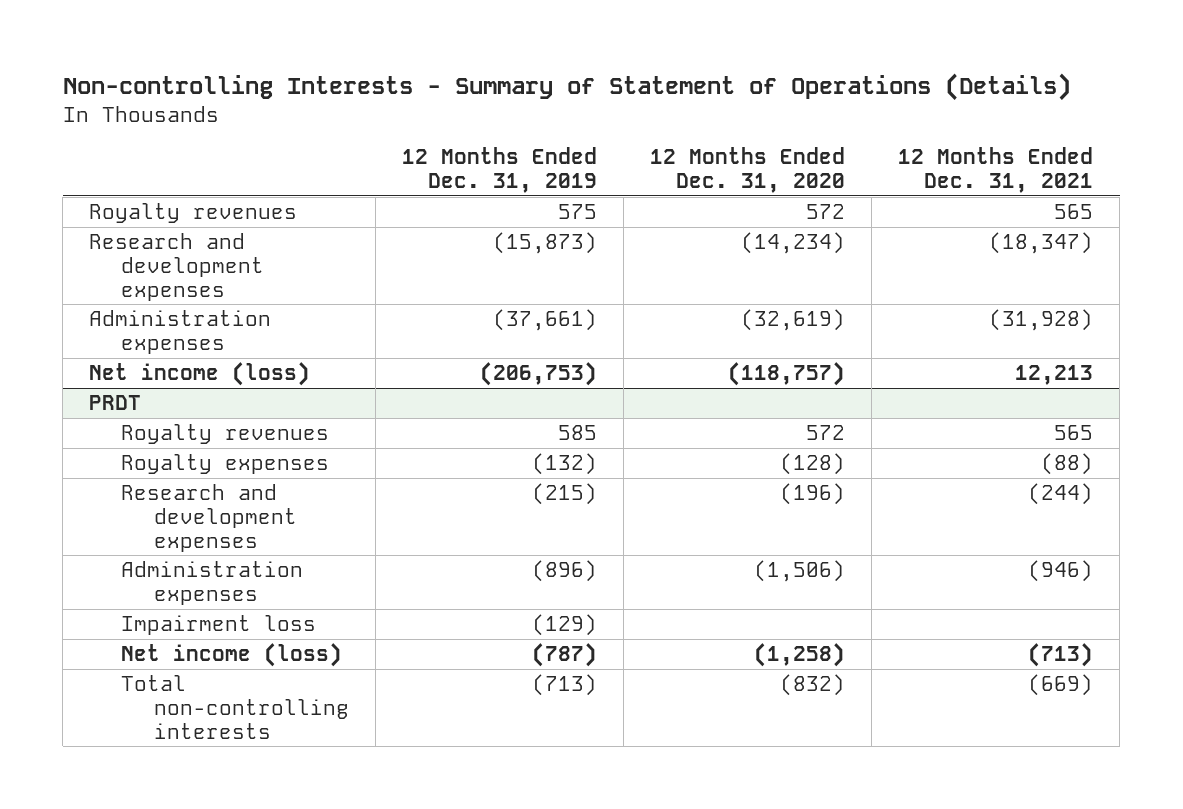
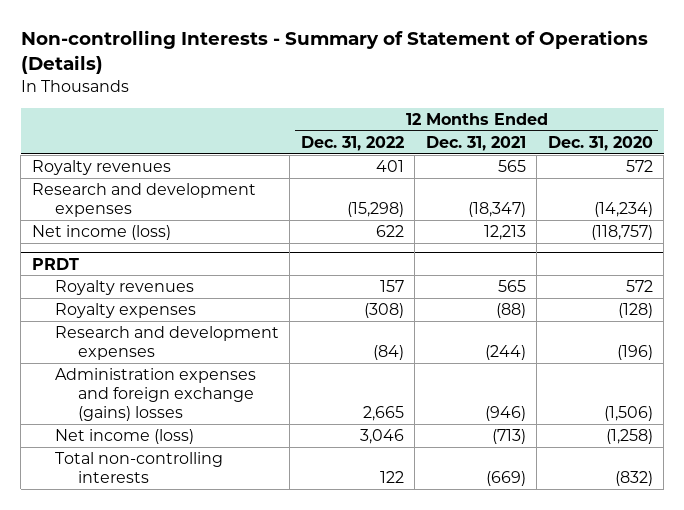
[401,147,597,194] 12 Months Ended Dec. 31, 2019 -> none
none -> [300,136,404,152] Dec. 31, 2022
[89,310,272,354] Administration expenses -> none
[121,615,317,636] Impairment loss -> none
[121,561,304,605] Administration expenses -> [54,368,256,421] Administration expenses and foreign exchange (gains) losses

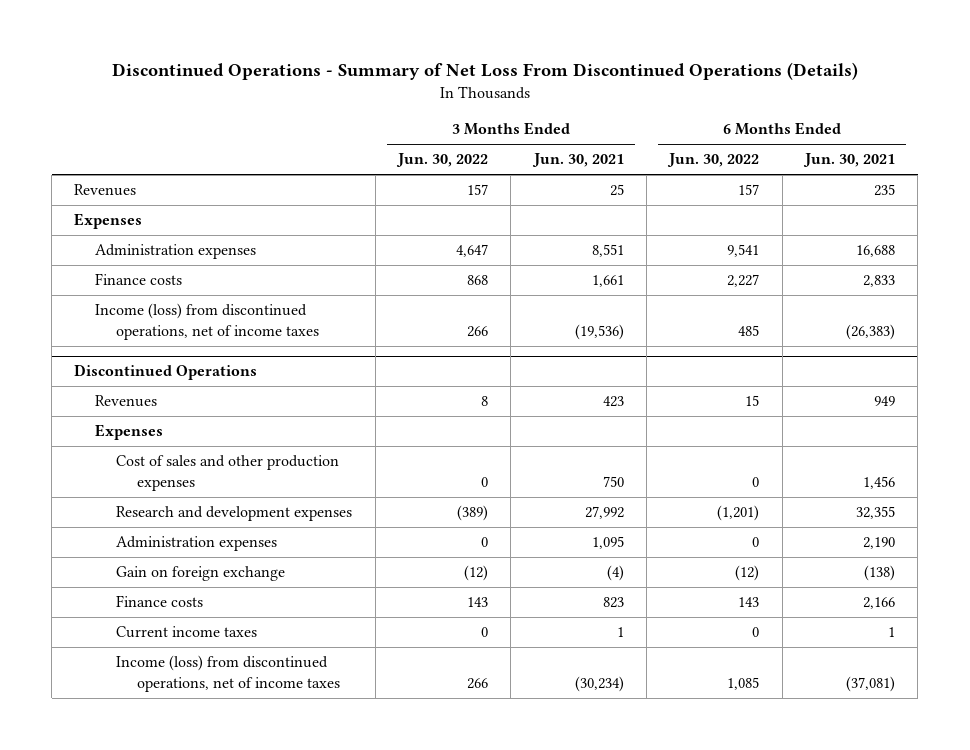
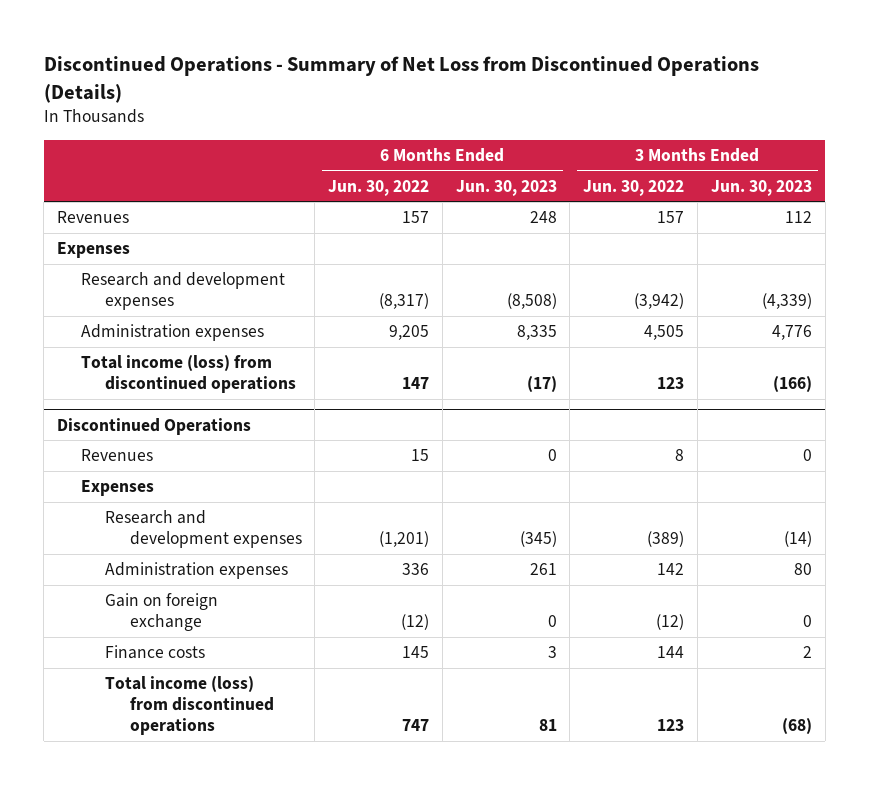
[111,62,858,81] Discontinued Operations - Summary of Net Loss From Discontinued Operations (Details) -> [43,56,759,103] Discontinued Operations - Summary of Net Loss from Discontinued Operations (Details)
[531,153,624,168] Jun. 30, 2021 -> none
[803,153,896,168] Jun. 30, 2021 -> none
none -> [455,179,557,196] Jun. 30, 2023
none -> [710,179,812,196] Jun. 30, 2023
[95,273,183,286] Finance costs -> none
none -> [81,272,286,311] Research and development expenses
[456,244,489,258] 4,647 -> [644,325,685,341] 4,505
[727,244,760,258] 9,541 -> [389,325,430,341] 9,205
[95,303,320,340] Income (loss) from discontinued operations, net of income taxes -> [81,355,297,394] Total income (loss) from discontinued operations
[467,325,489,337] 266 -> [657,377,685,390] 123
[738,324,760,336] 485 -> [402,377,430,390] 147
[116,455,340,491] Cost of sales and other production expenses -> none
[481,537,489,548] 0 -> [657,563,685,576] 142
[752,537,760,548] 0 -> [402,563,430,576] 336
[116,626,258,639] Current income taxes -> none
[467,597,489,608] 143 -> [657,646,685,659] 144
[738,597,760,608] 143 -> [402,646,430,659] 145
[116,655,341,692] Income (loss) from discontinued operations, net of income taxes -> [105,676,274,736] Total income (loss) from discontinued operations
[467,677,489,689] 266 -> [657,719,685,732] 123
[727,676,760,690] 1,085 -> [402,719,430,732] 747

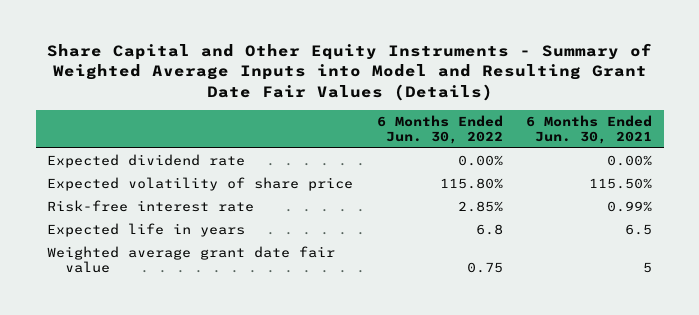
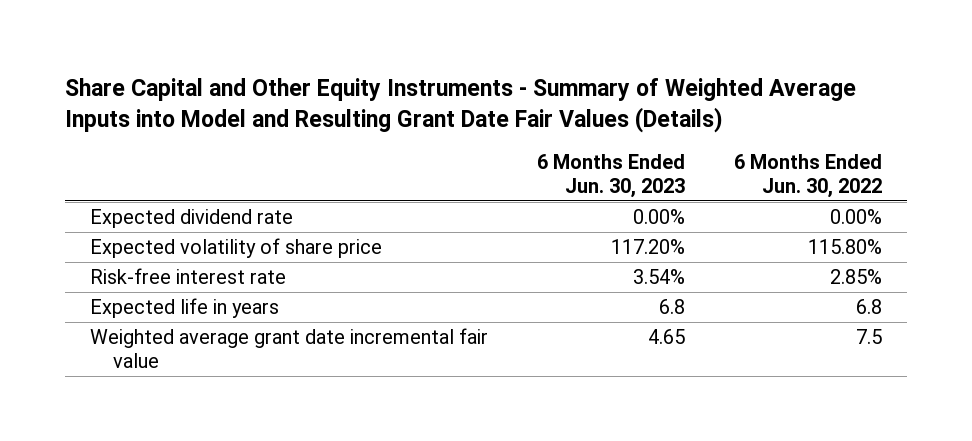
[526,114,653,145] 6 Months Ended Jun. 30, 2021 -> none
none -> [537,153,686,198] 6 Months Ended Jun. 30, 2023
[47,245,336,274] Weighted average grant date fair value -> [89,328,488,368] Weighted average grant date incremental fair value
[466,262,503,274] 0.75 -> [856,329,883,345] 7.5

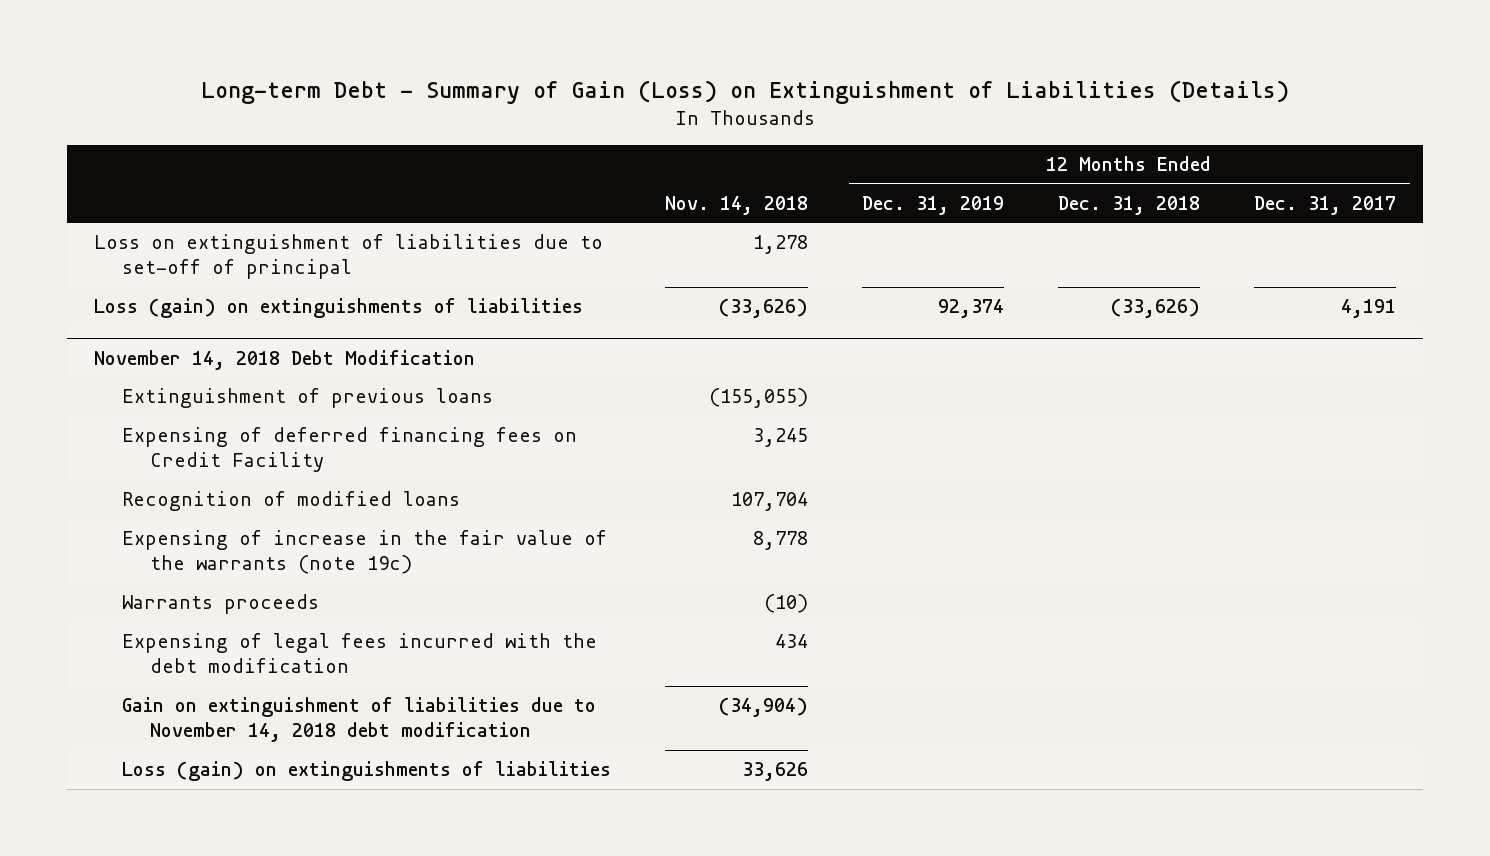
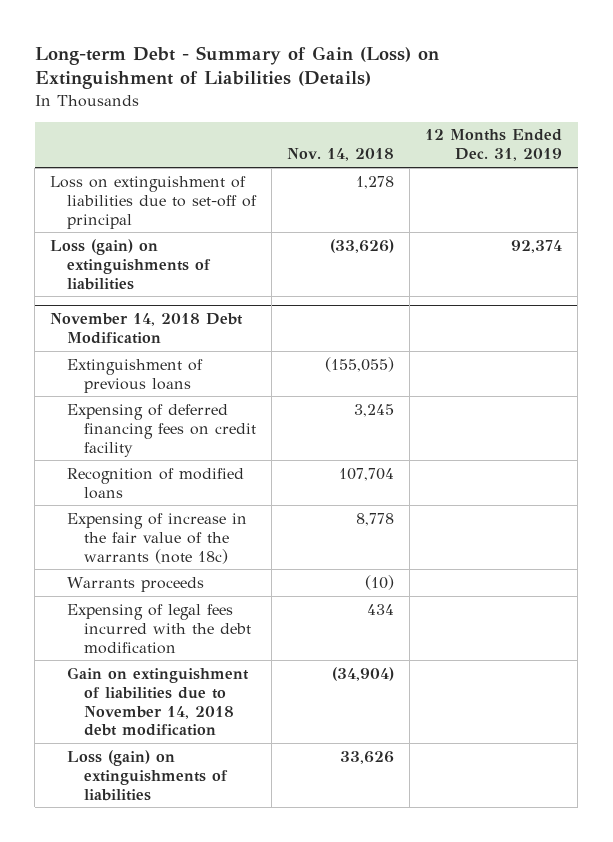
[1058,195,1201,215] Dec. 31, 2018 -> none
[1254,195,1397,215] Dec. 31, 2017 -> none
[122,427,578,473] Expensing of deferred financing fees on Credit Facility -> [67,403,256,457] Expensing of deferred financing fees on credit facility
[122,530,608,575] Expensing of increase in the fair value of the warrants (note 19c) -> [67,512,248,564] Expensing of increase in the fair value of the warrants (note 18c)

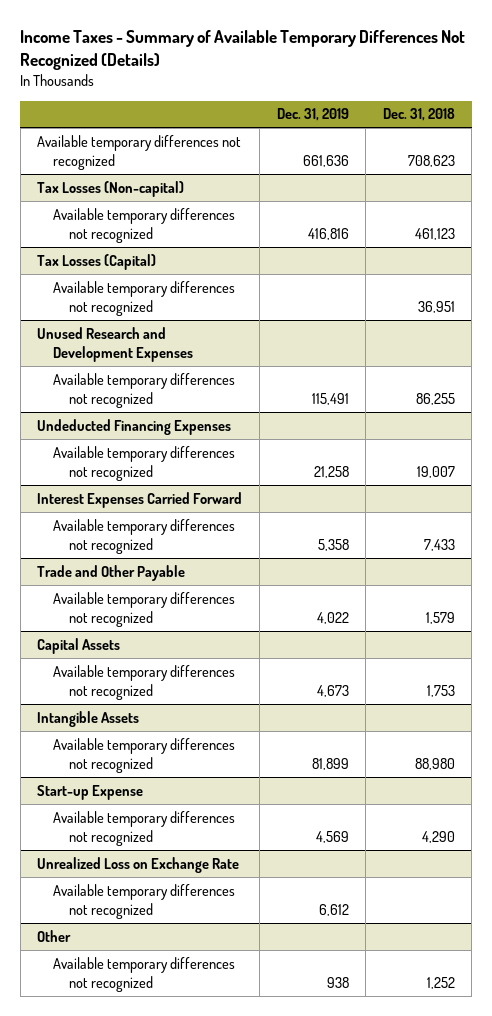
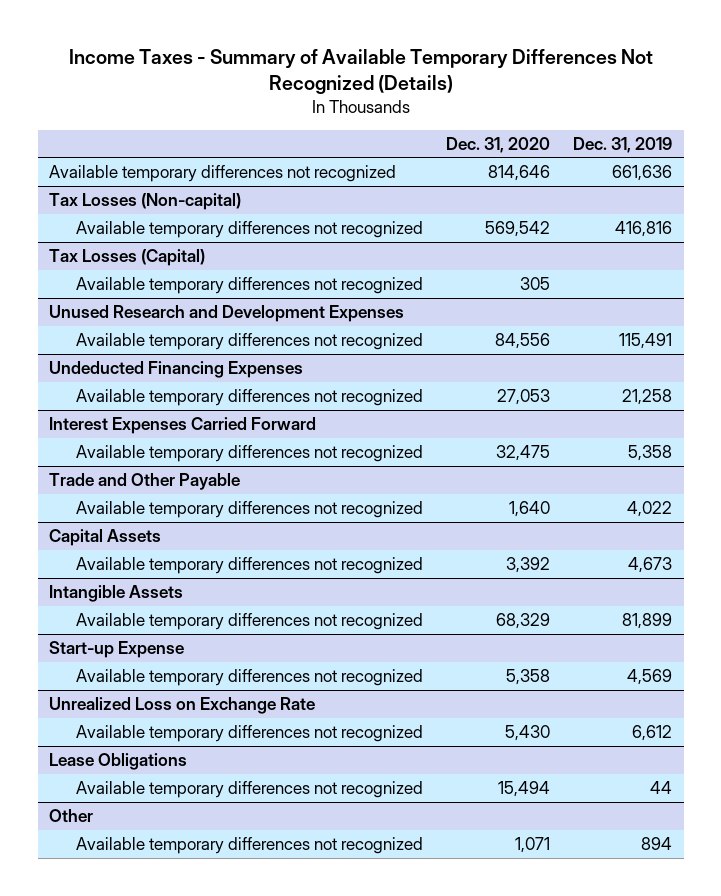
[382,108,455,122] Dec. 31, 2018 -> none
none -> [445,136,550,153] Dec. 31, 2020
none -> [49,753,188,771] Lease Obligations
none -> [75,781,423,799] Available temporary differences not recognized
[326,976,349,988] 938 -> [640,837,672,851] 894

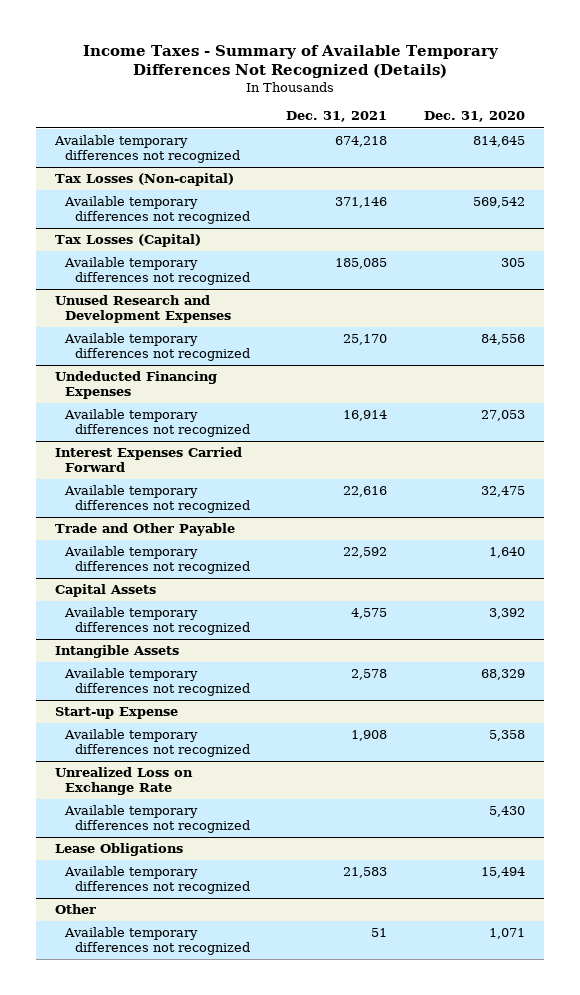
[572,136,672,153] Dec. 31, 2019 -> none
none -> [286,111,388,123] Dec. 31, 2021
[487,165,550,182] 814,646 -> [473,136,526,148] 814,645

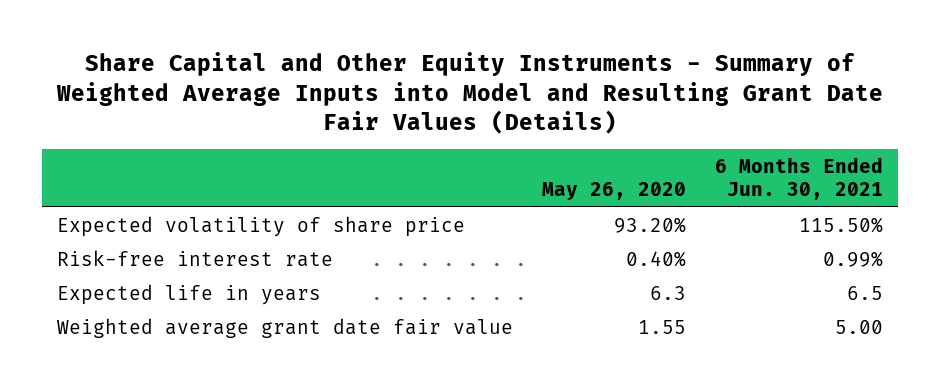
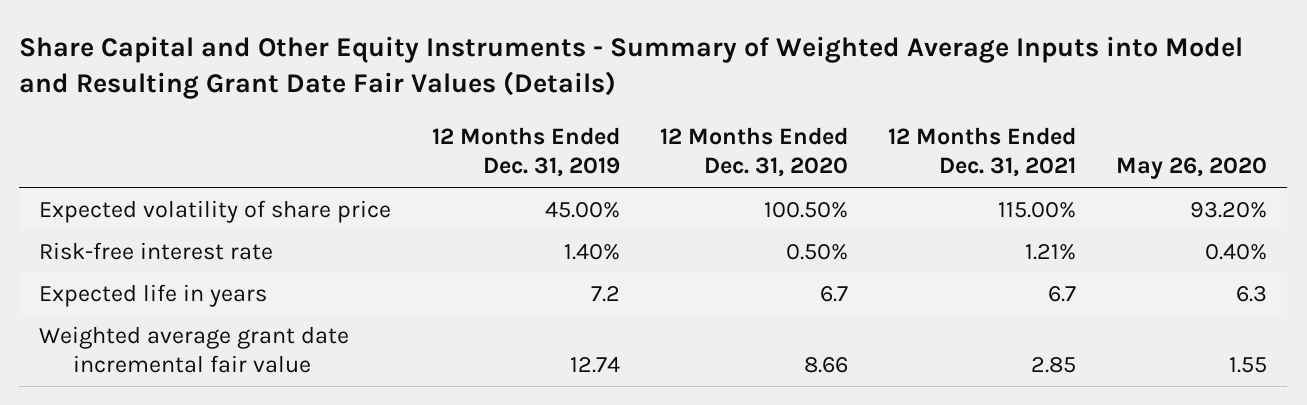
[715,156,884,201] 6 Months Ended Jun. 30, 2021 -> none
none -> [431,127,620,178] 12 Months Ended Dec. 31, 2019
none -> [659,127,848,178] 12 Months Ended Dec. 31, 2020
none -> [887,127,1076,178] 12 Months Ended Dec. 31, 2021
[56,317,513,338] Weighted average grant date fair value -> [39,325,350,373] Weighted average grant date incremental fair value

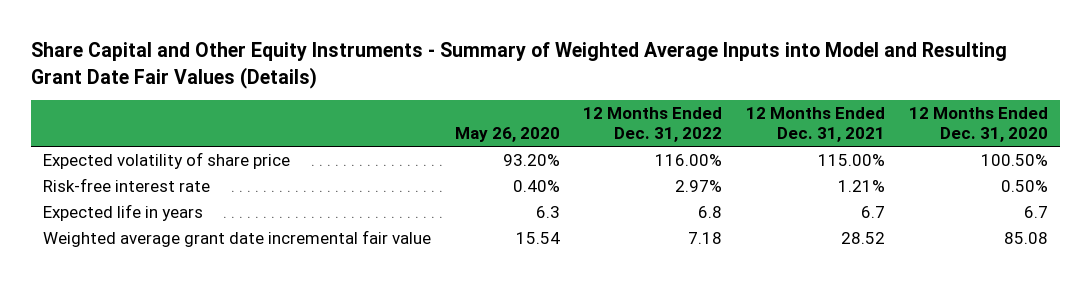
[431,127,620,178] 12 Months Ended Dec. 31, 2019 -> none
none -> [583,107,723,143] 12 Months Ended Dec. 31, 2022
[803,356,848,373] 8.66 -> [1004,231,1049,244] 85.08
[1030,356,1076,373] 2.85 -> [841,231,886,244] 28.52
[1229,356,1268,373] 1.55 -> [515,231,560,244] 15.54

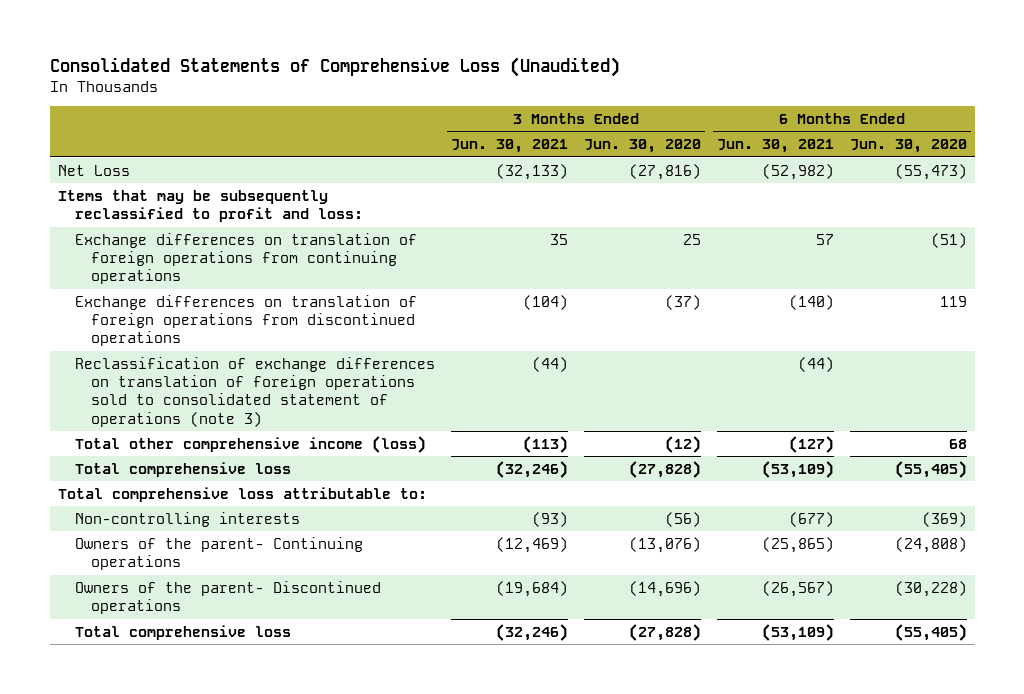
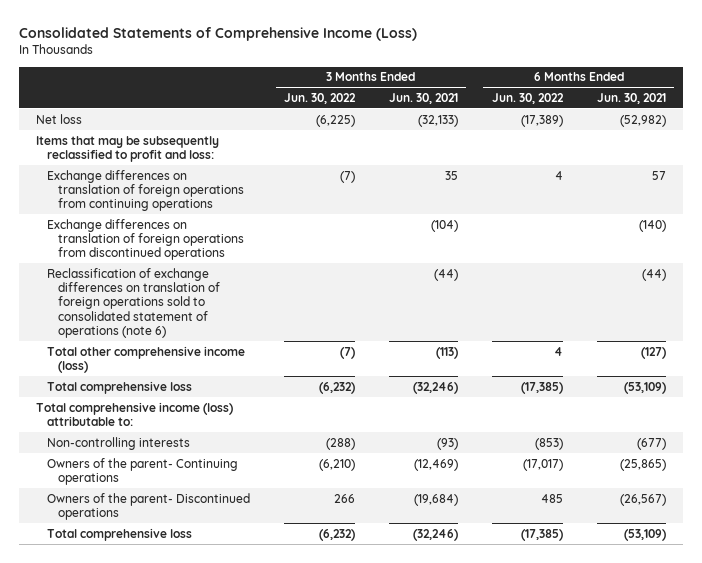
[49,57,620,78] Consolidated Statements of Comprehensive Loss (Unaudited) -> [19,27,418,42] Consolidated Statements of Comprehensive Income (Loss)
[583,139,701,154] Jun. 30, 2020 -> none
[849,139,967,154] Jun. 30, 2020 -> none
none -> [283,92,356,104] Jun. 30, 2022
none -> [491,92,564,104] Jun. 30, 2022
[57,164,130,176] Net Loss -> [36,113,83,124] Net loss
[74,356,435,427] Reclassification of exchange differences on translation of foreign operations sold to consolidated statement of operations (note 3) -> [47,267,220,338] Reclassification of exchange differences on translation of foreign operations sold to consolidated statement of operations (note 6)
[57,486,427,502] Total comprehensive loss attributable to: -> [36,401,234,426] Total comprehensive income (loss) attributable to:

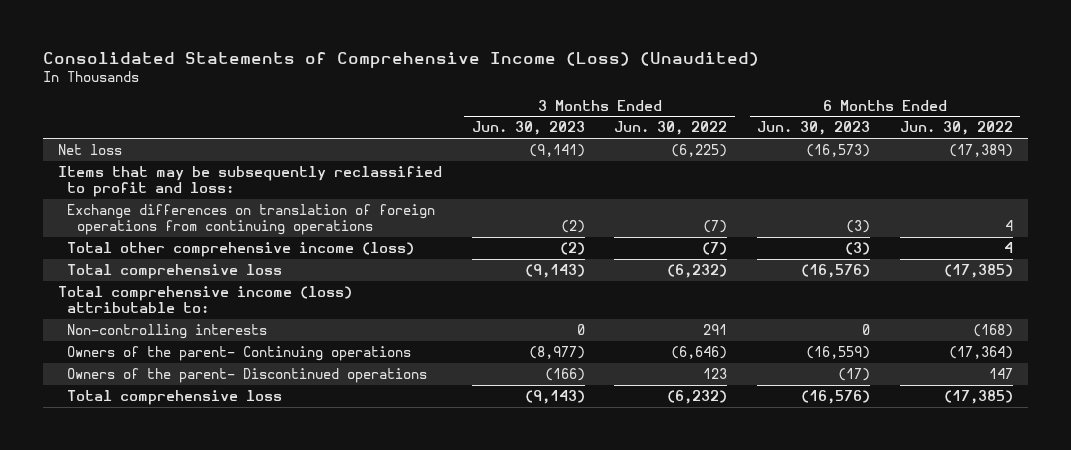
[19,27,418,42] Consolidated Statements of Comprehensive Income (Loss) -> [42,51,759,68] Consolidated Statements of Comprehensive Income (Loss) (Unaudited)
[388,92,458,104] Jun. 30, 2021 -> none
[596,92,666,104] Jun. 30, 2021 -> none
none -> [471,121,585,136] Jun. 30, 2023
none -> [757,121,871,136] Jun. 30, 2023
[47,218,244,261] Exchange differences on translation of foreign operations from discontinued operations -> none
[47,267,220,338] Reclassification of exchange differences on translation of foreign operations sold to consolidated statement of operations (note 6) -> none
[325,437,355,450] (288) -> [703,323,728,335] 291
[534,437,563,450] (853) -> [973,323,1014,337] (168)
[318,458,355,471] (6,210) -> [671,345,728,359] (6,646)
[522,458,563,471] (17,017) -> [949,345,1014,359] (17,364)
[333,493,355,503] 266 -> [703,367,728,379] 123
[540,493,563,503] 485 -> [989,367,1014,379] 147

